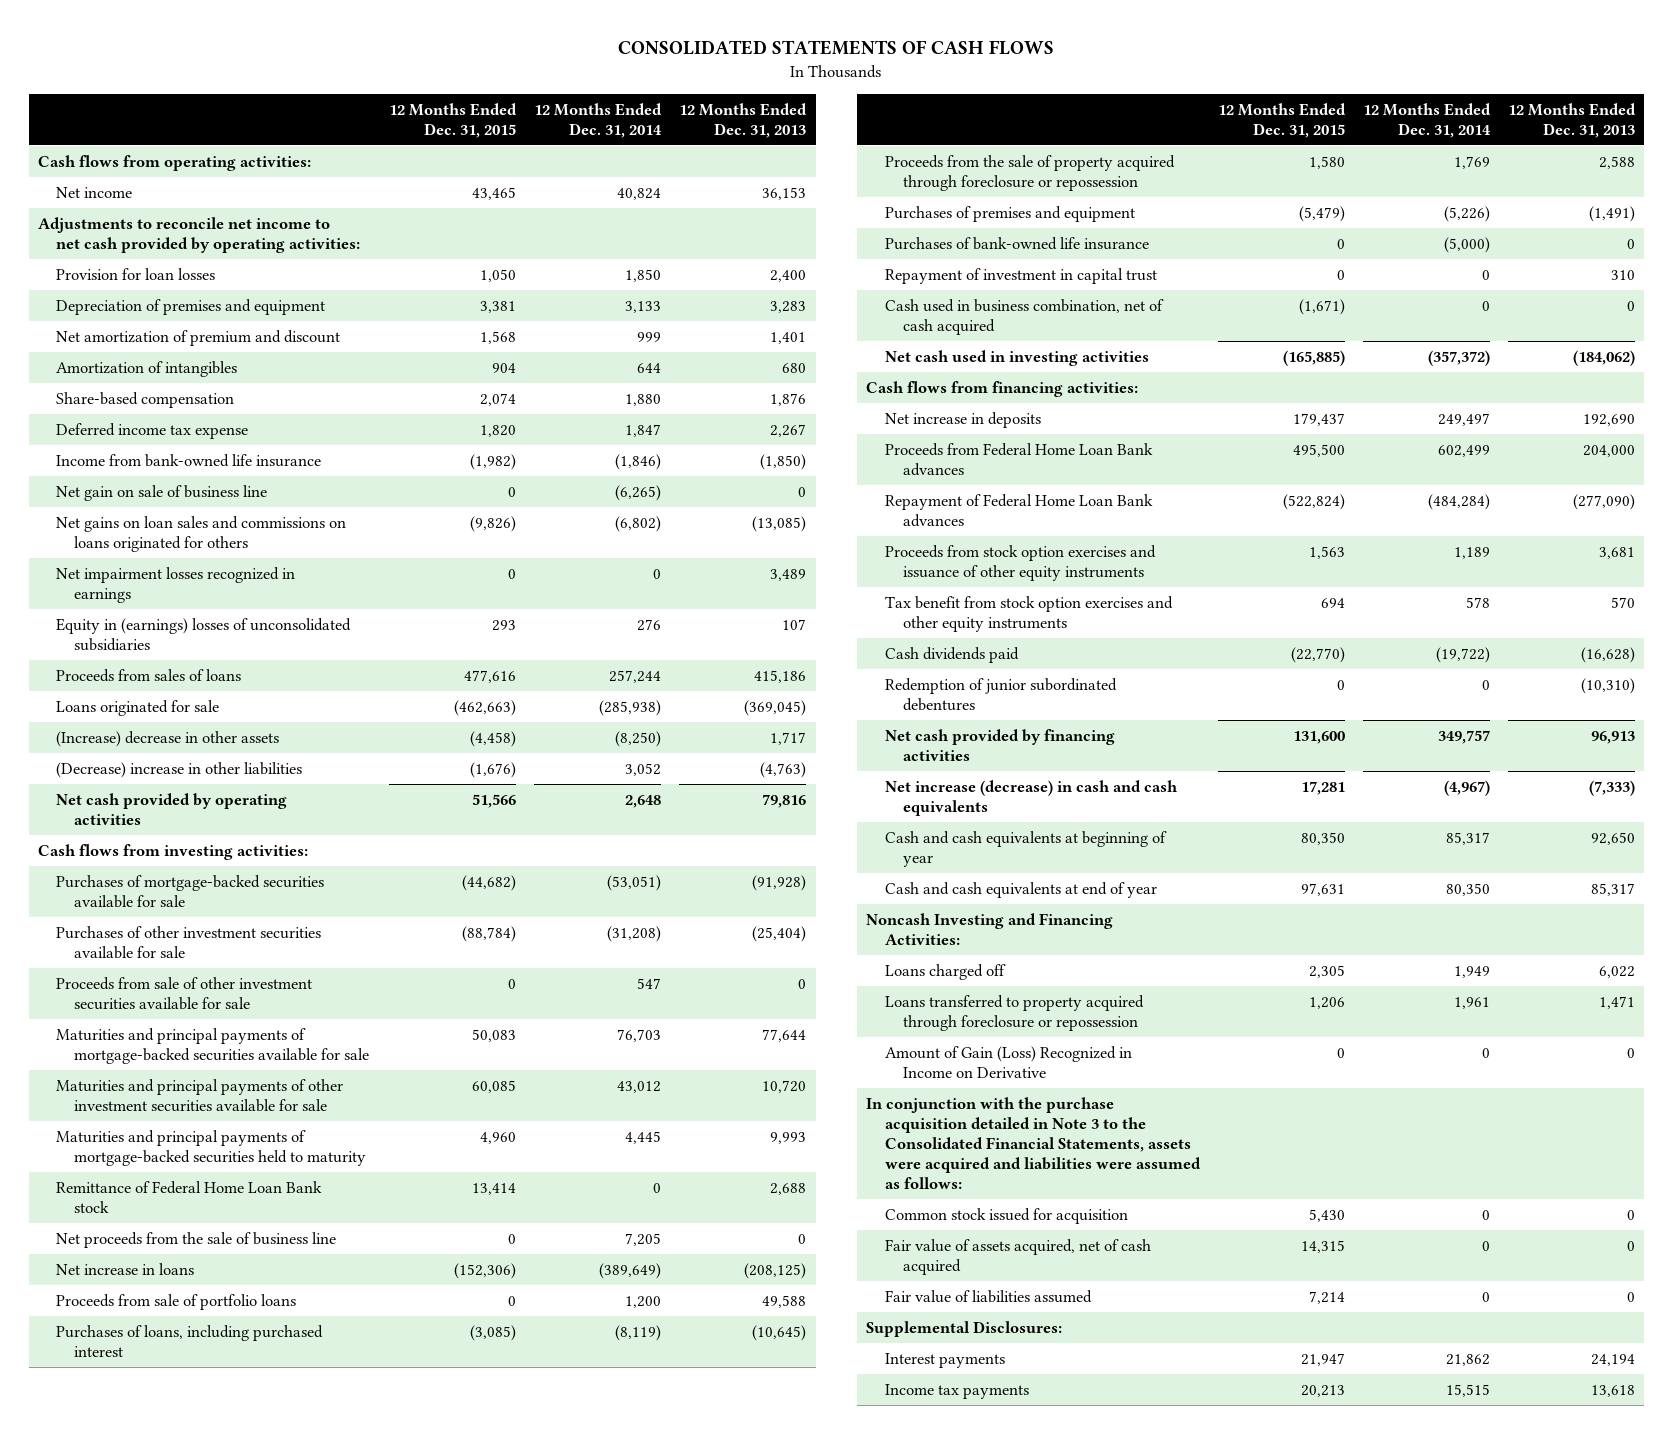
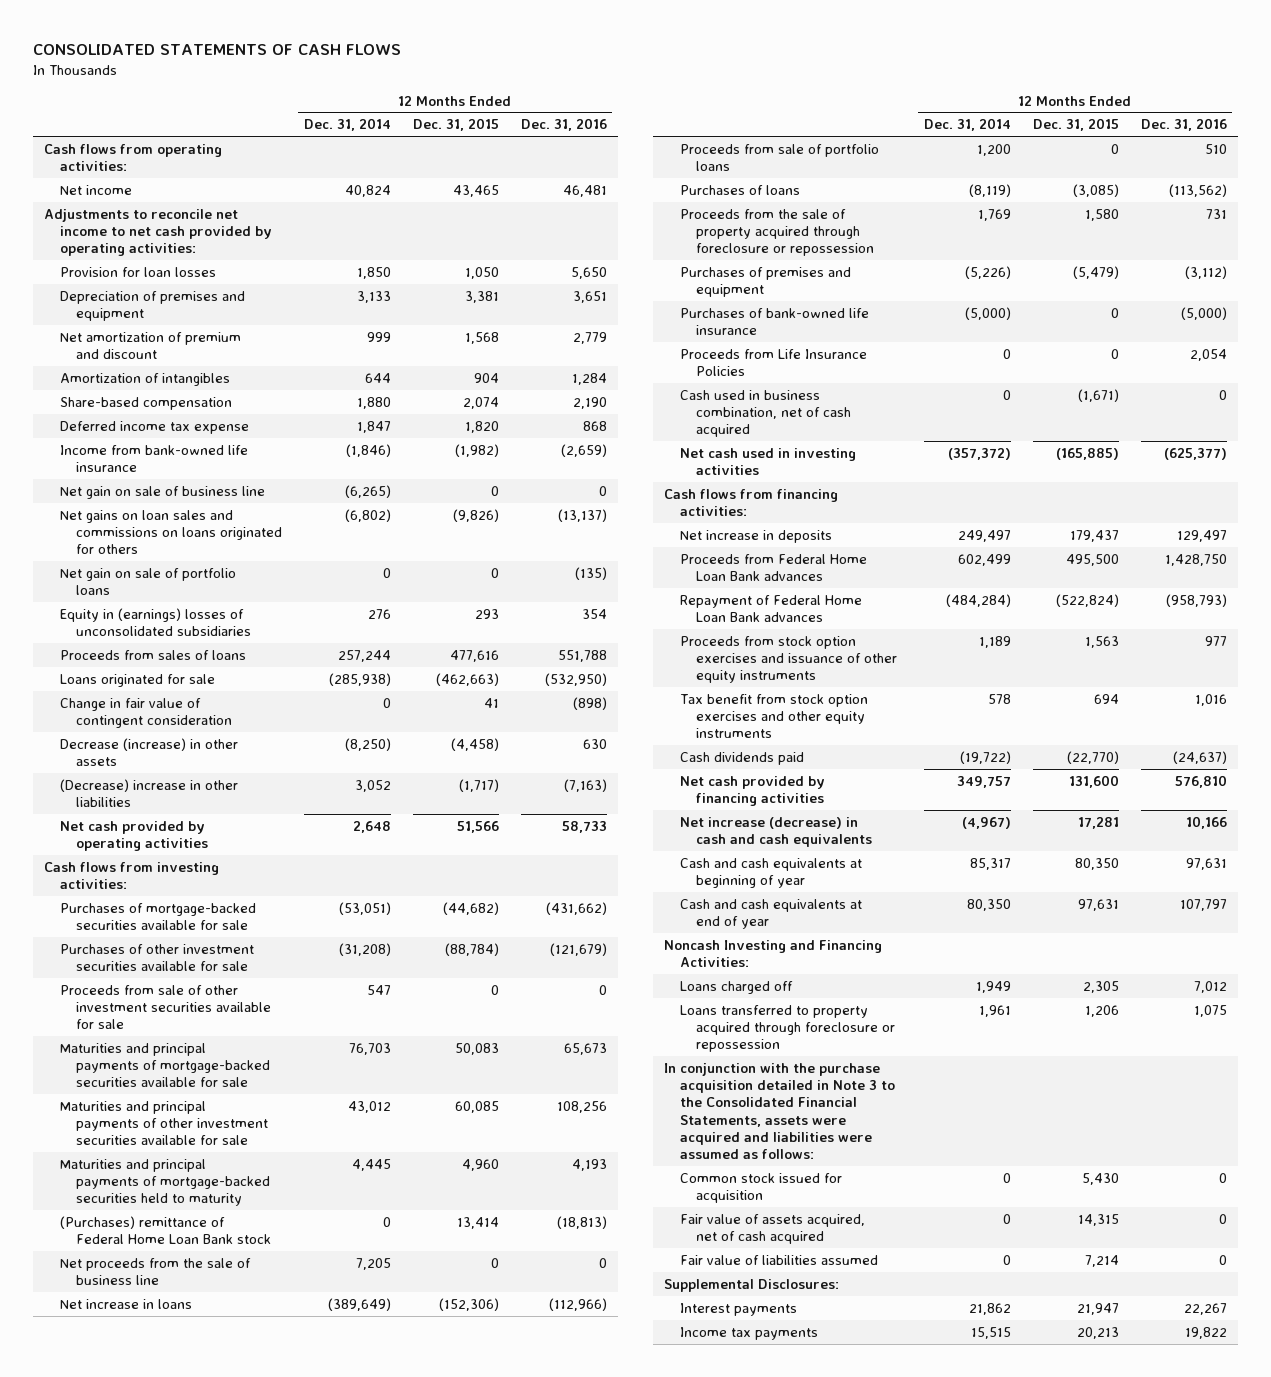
[679,102,808,138] 12 Months Ended Dec. 31, 2013 -> none
none -> [520,118,607,132] Dec. 31, 2016
[55,567,295,604] Net impairment losses recognized in earnings -> none
none -> [59,567,236,595] Net gain on sale of portfolio loans
none -> [59,697,232,728] Change in fair value of contingent consideration
[55,731,279,748] (Increase) decrease in other assets -> [59,737,238,766] Decrease (increase) in other assets
[470,762,517,779] (1,676) -> [458,778,499,792] (1,717)
[55,1181,322,1214] Remittance of Federal Home Loan Bank stock -> [59,1215,271,1244] (Purchases) remittance of Federal Home Loan Bank stock
[55,1325,323,1358] Purchases of loans, including purchased interest -> [680,184,801,195] Purchases of loans
[884,268,1157,285] Repayment of investment in capital trust -> none
none -> [680,348,868,376] Proceeds from Life Insurance Policies
[884,678,1117,712] Redemption of junior subordinated debentures -> none
[884,1046,1132,1079] Amount of Gain (Loss) Recognized in Income on Derivative -> none

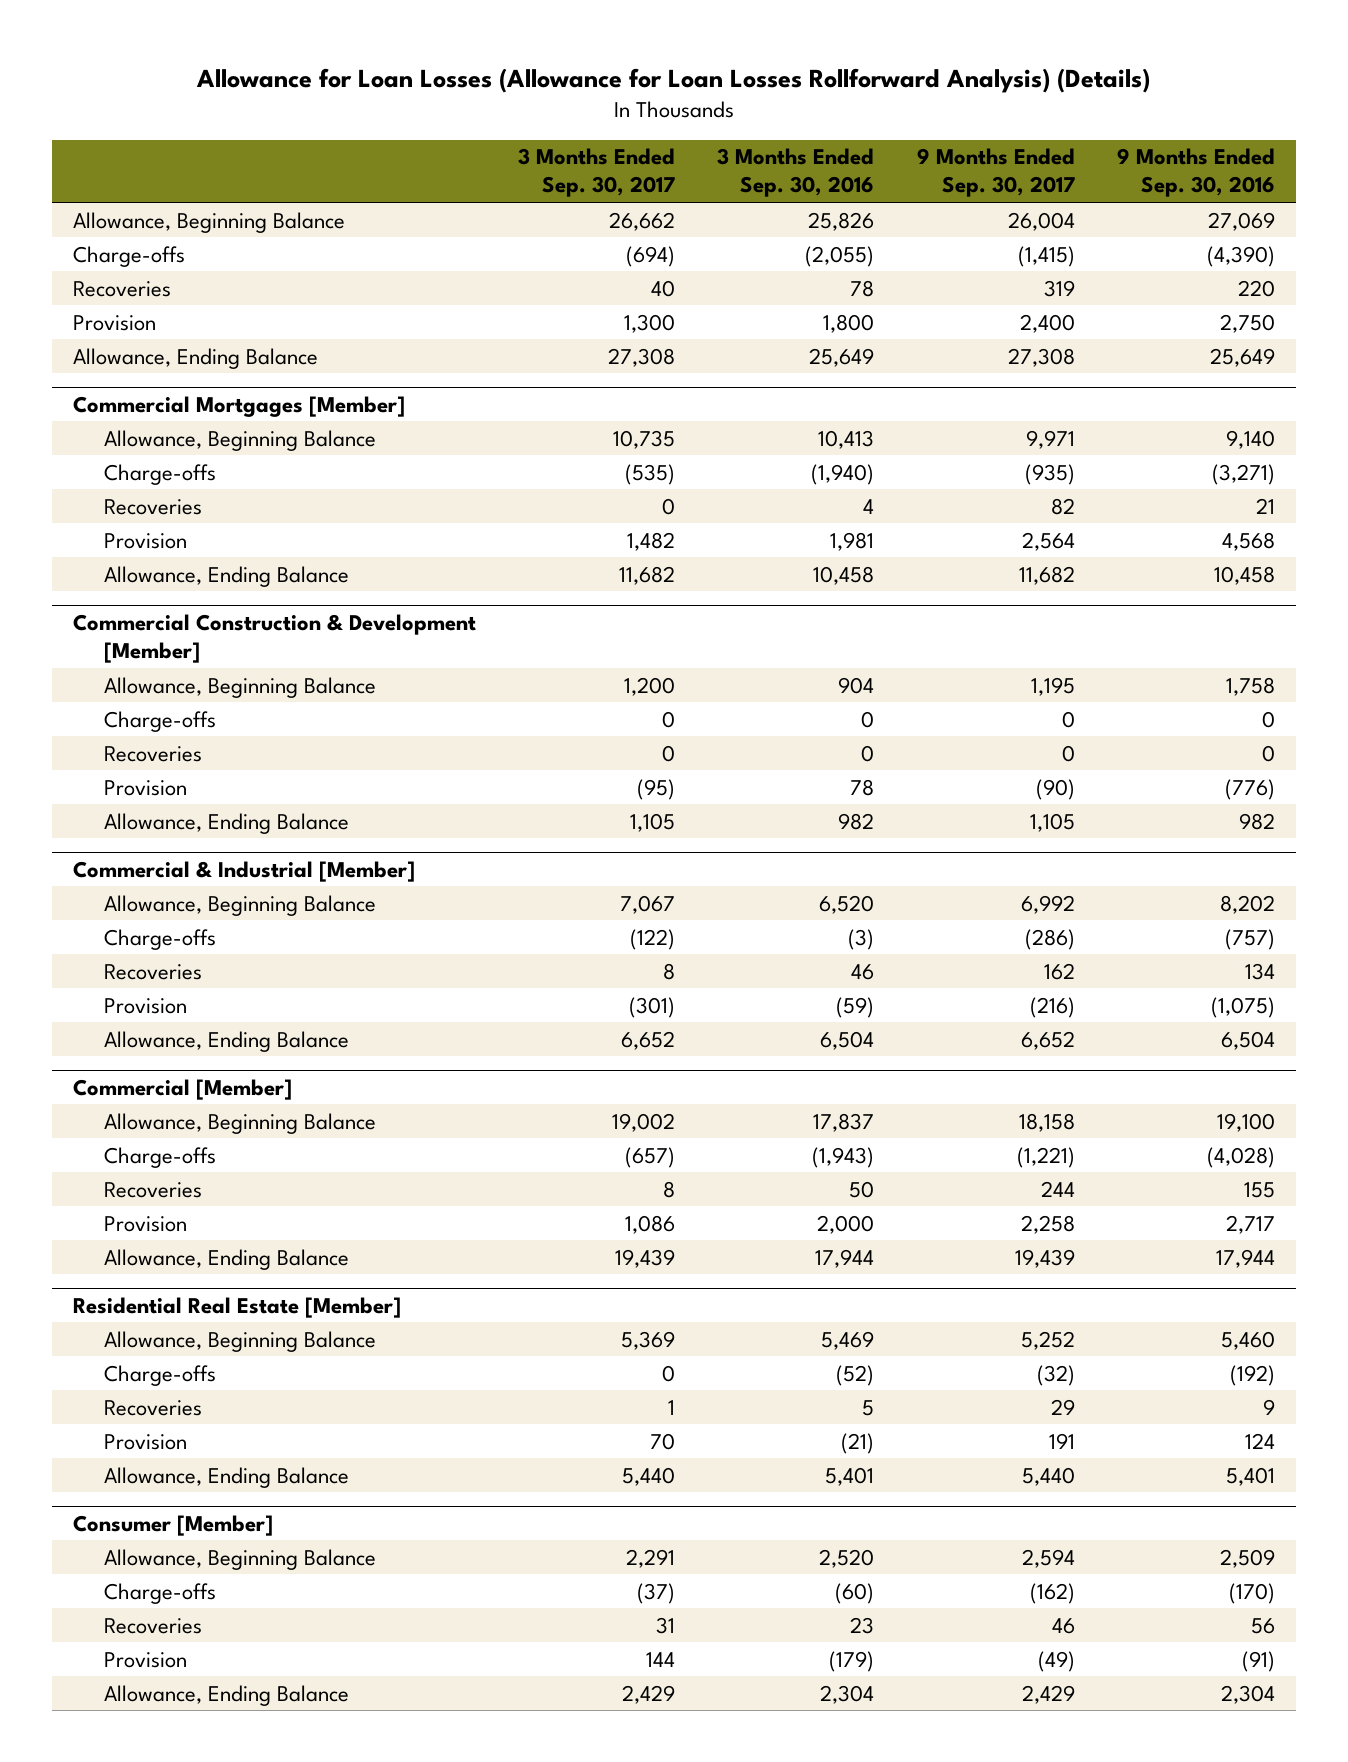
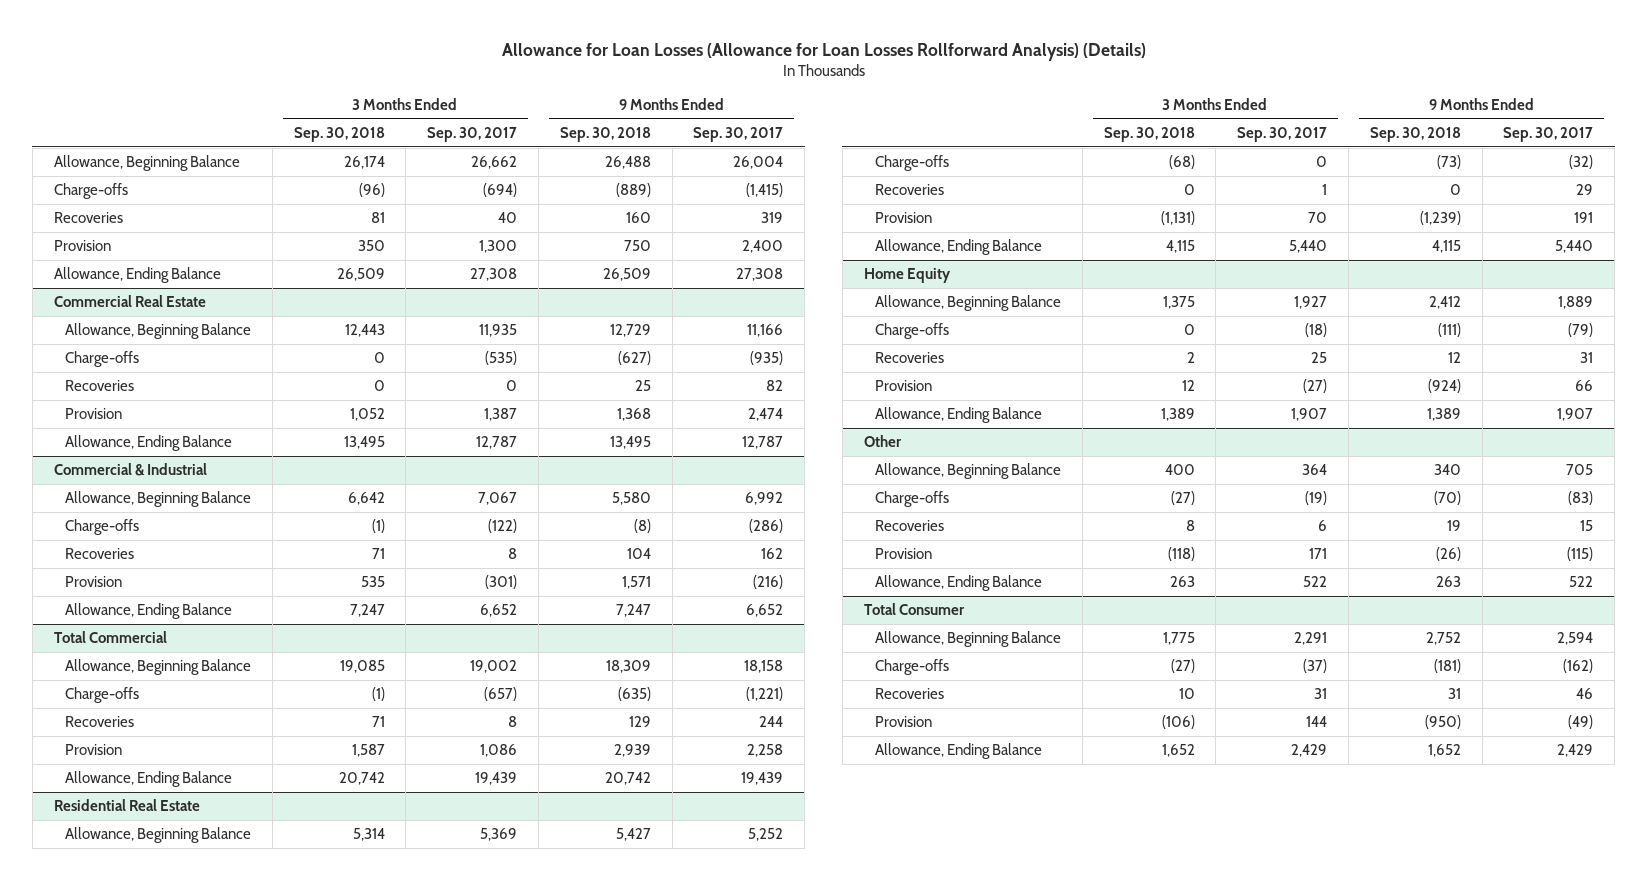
[717,148,875,198] 3 Months Ended Sep. 30, 2016 -> none
[1117,148,1276,198] 9 Months Ended Sep. 30, 2016 -> none
none -> [293,127,385,143] Sep. 30, 2018
none -> [559,127,651,143] Sep. 30, 2018
[72,395,405,417] Commercial Mortgages [Member] -> none
none -> [53,295,206,308] Commercial Real Estate
[613,429,676,449] 10,735 -> [479,324,518,338] 11,935
[1025,429,1075,449] 9,971 -> [747,324,784,338] 11,166
[72,613,476,663] Commercial Construction & Development [Member] -> none
[103,676,376,698] Allowance, Beginning Balance -> none
[103,710,216,732] Charge-offs -> none
[103,745,202,762] Recoveries -> none
[103,779,187,796] Provision -> none
[103,812,349,834] Allowance, Ending Balance -> none
[627,531,676,551] 1,482 -> [484,408,518,422] 1,387
[1021,531,1075,551] 2,564 -> [748,408,784,422] 2,474
[619,565,676,585] 11,682 -> [476,436,518,450] 12,787
[1018,565,1075,585] 11,682 -> [742,436,784,450] 12,787
[72,860,415,882] Commercial & Industrial [Member] -> [53,463,207,477] Commercial & Industrial
[72,1078,292,1100] Commercial [Member] -> [53,631,167,644] Total Commercial
[72,1296,401,1318] Residential Real Estate [Member] -> [53,799,200,812] Residential Real Estate
none -> [863,268,951,284] Home Equity
none -> [874,295,1061,312] Allowance, Beginning Balance
none -> [874,323,949,340] Charge-offs
none -> [874,352,944,364] Recoveries
none -> [874,380,932,392] Provision
none -> [874,407,1042,424] Allowance, Ending Balance
none -> [863,435,902,448] Other
none -> [874,463,1061,480] Allowance, Beginning Balance
none -> [874,491,949,508] Charge-offs
none -> [874,520,944,532] Recoveries
none -> [874,548,932,560] Provision
none -> [874,575,1042,592] Allowance, Ending Balance
[72,1514,273,1536] Consumer [Member] -> [863,603,965,616] Total Consumer

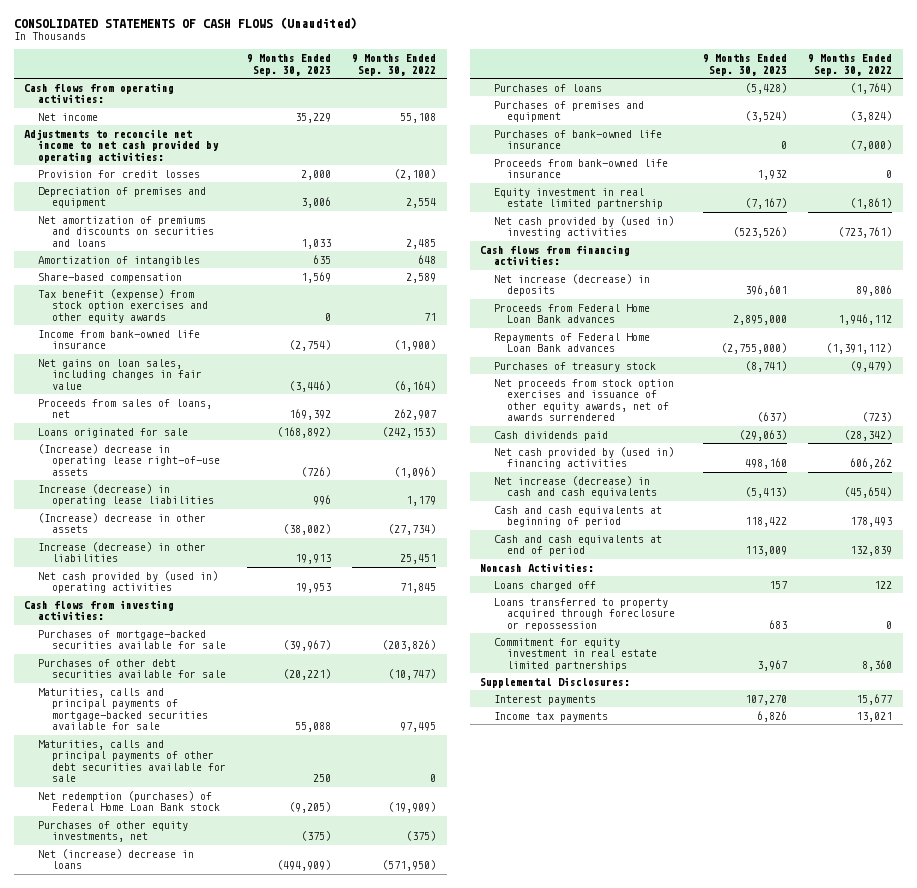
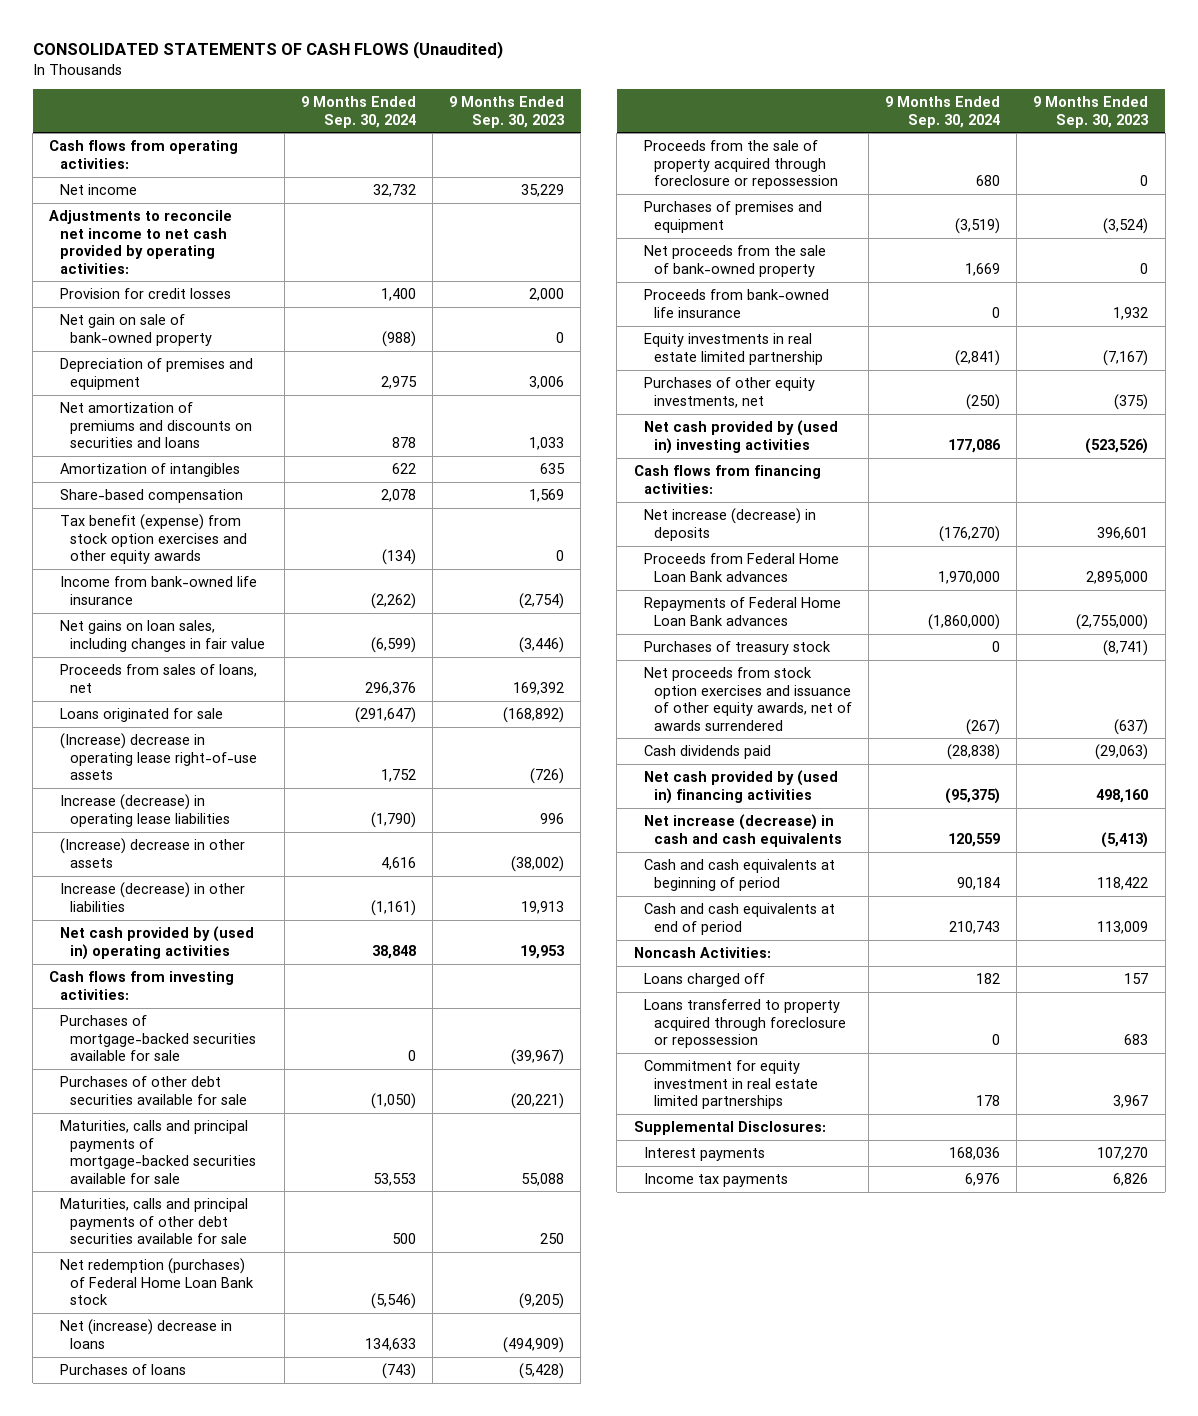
[352,54,437,76] 9 Months Ended Sep. 30, 2022 -> none
none -> [301,96,417,128] 9 Months Ended Sep. 30, 2024
none -> [59,314,212,346] Net gain on sale of bank-owned property
none -> [643,140,839,190] Proceeds from the sale of property acquired through foreclosure or repossession
[493,129,662,150] Purchases of bank-owned life insurance -> none
none -> [643,245,826,277] Net proceeds from the sale of bank-owned property
[493,187,664,210] Equity investment in real estate limited partnership -> [643,333,824,365] Equity investments in real estate limited partnership
[37,820,188,843] Purchases of other equity investments, net -> [643,377,815,408] Purchases of other equity investments, net

